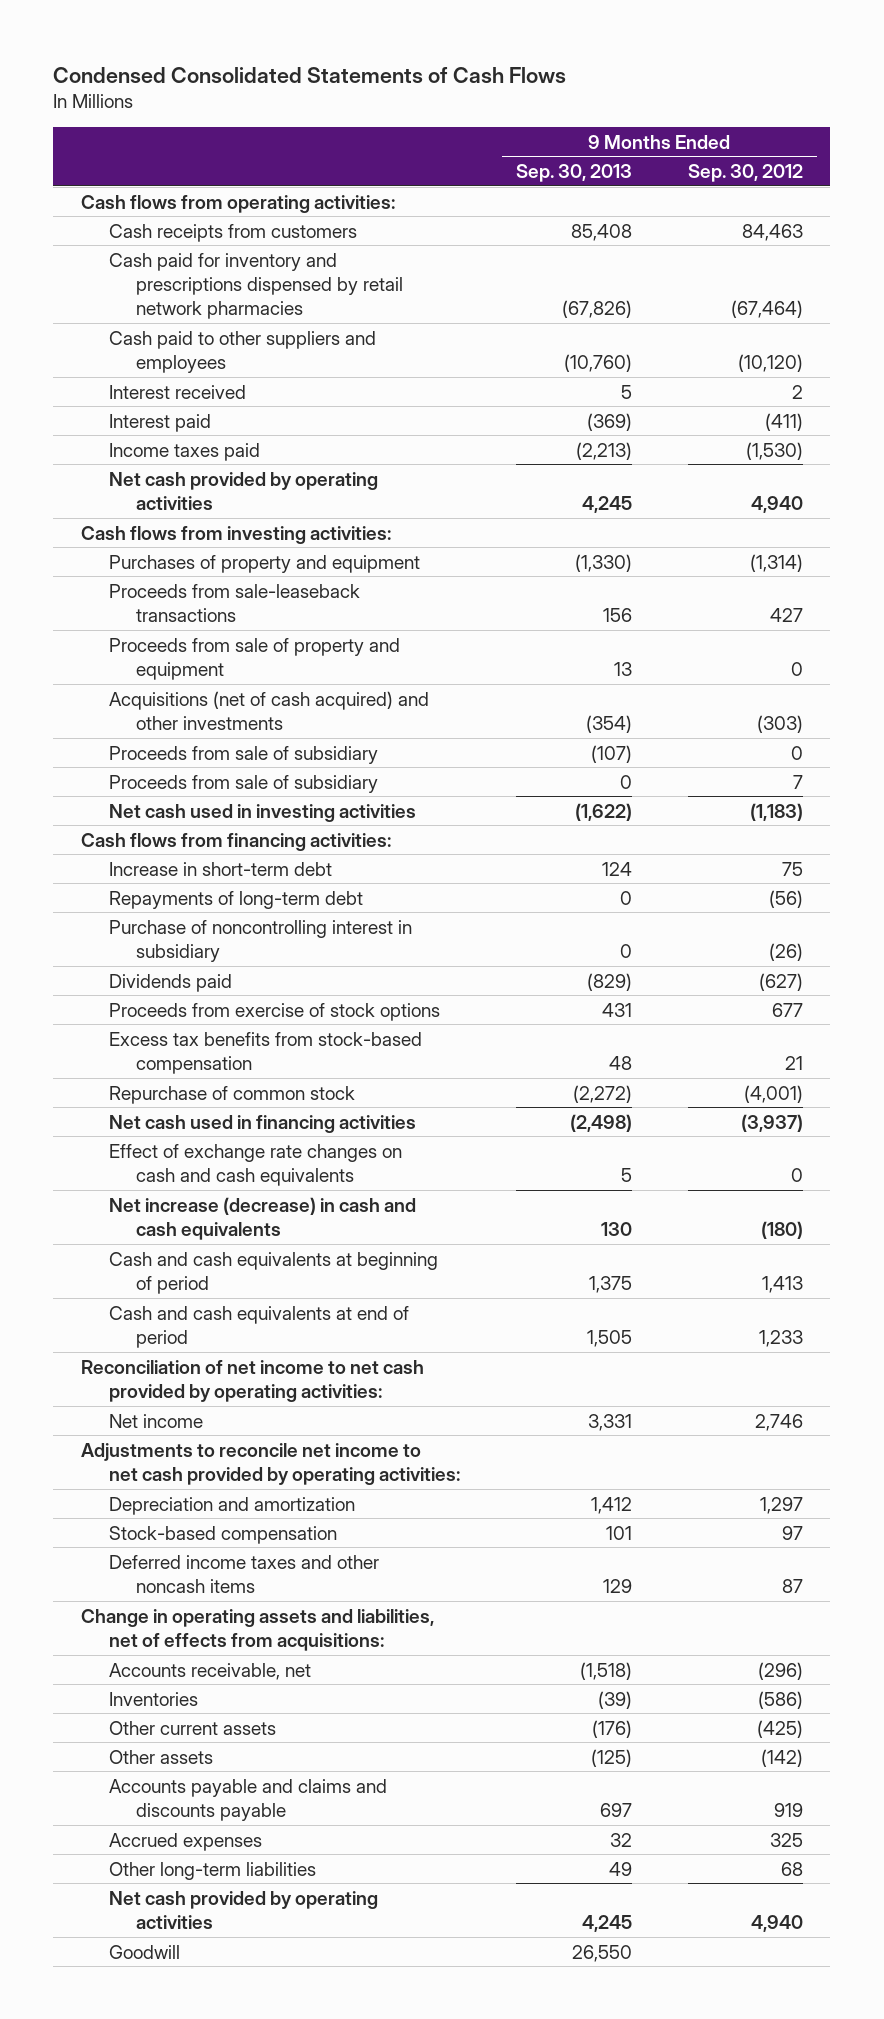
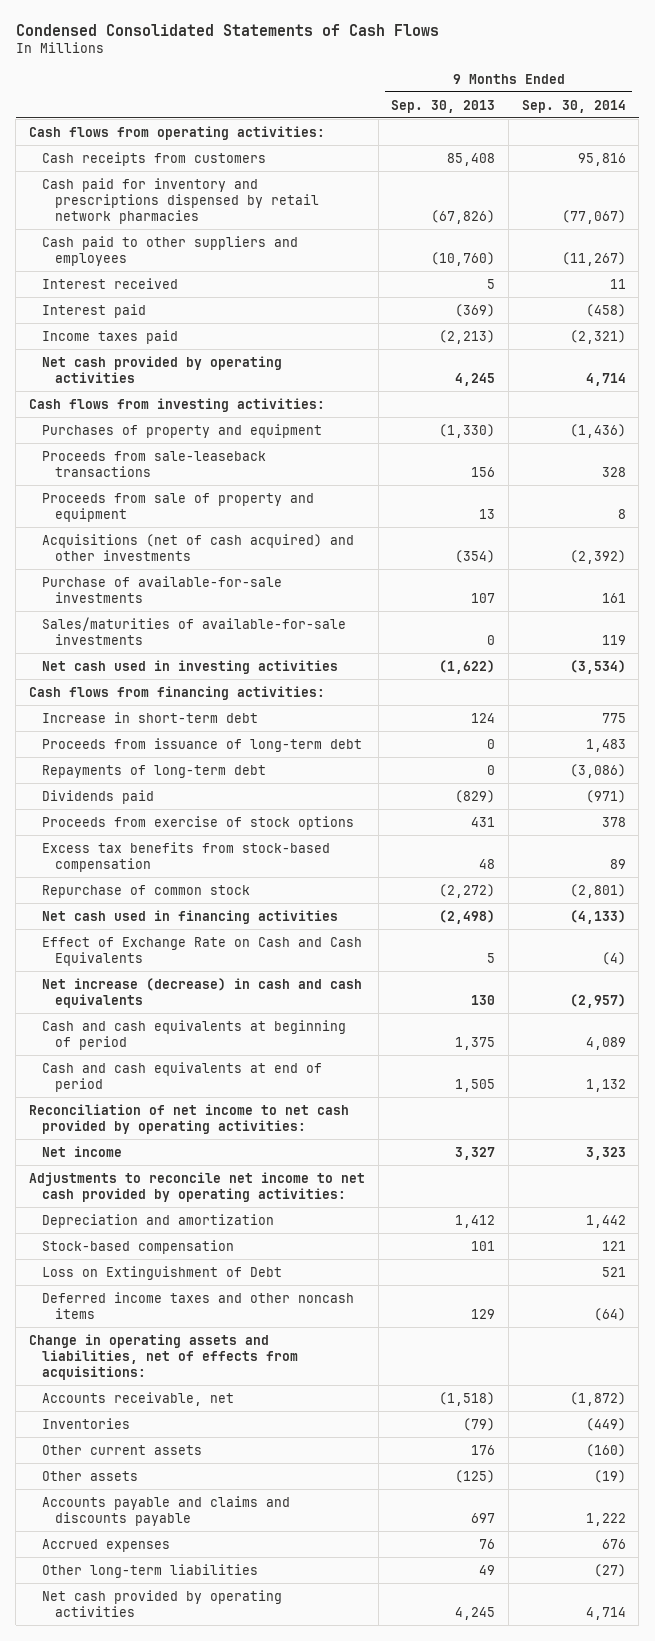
[687,163,803,182] Sep. 30, 2012 -> none
none -> [521,99,626,113] Sep. 30, 2014
[108,745,378,764] Proceeds from sale of subsidiary -> none
[108,774,378,793] Proceeds from sale of subsidiary -> none
none -> [41,575,282,603] Purchase of available-for-sale investments
none -> [41,616,346,645] Sales/maturities of available-for-sale investments
none -> [41,737,362,752] Proceeds from issuance of long-term debt
[108,919,412,962] Purchase of noncontrolling interest in subsidiary -> none
[108,1143,402,1186] Effect of exchange rate changes on cash and cash equivalents -> [41,936,362,966] Effect of Exchange Rate on Cash and Cash Equivalents
[587,1413,632,1431] 3,331 -> [455,1146,496,1160] 3,327
none -> [41,1265,282,1280] Loss on Extinguishment of Debt
[597,1690,632,1709] (39) -> [463,1417,496,1431] (79)
[591,1719,632,1738] (176) -> [471,1444,496,1455] 176
[609,1832,632,1847] 32 -> [479,1538,496,1549] 76
[108,1944,180,1959] Goodwill -> none

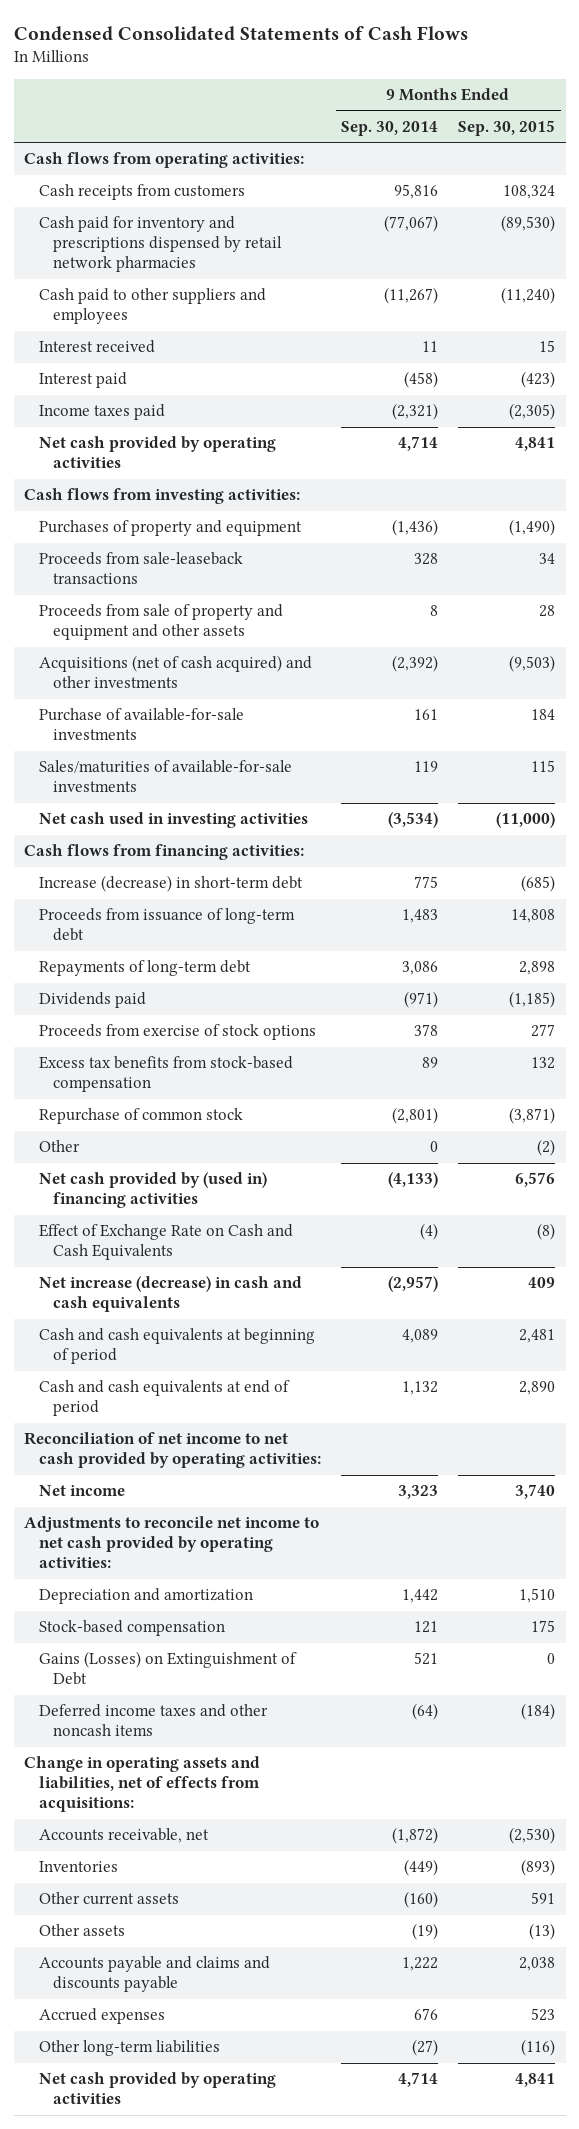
[391,99,496,113] Sep. 30, 2013 -> none
none -> [458,120,556,137] Sep. 30, 2015
[41,492,314,522] Proceeds from sale of property and equipment -> [38,604,283,641] Proceeds from sale of property and equipment and other assets
[41,711,258,723] Increase in short-term debt -> [38,875,303,893] Increase (decrease) in short-term debt
[569,763,626,778] (3,086) -> [402,961,439,976] 3,086
none -> [38,1140,80,1153] Other
[41,909,338,924] Net cash used in financing activities -> [38,1172,267,1209] Net cash provided by (used in) financing activities
[41,1265,282,1280] Loss on Extinguishment of Debt -> [38,1651,297,1686] Gains (Losses) on Extinguishment of Debt

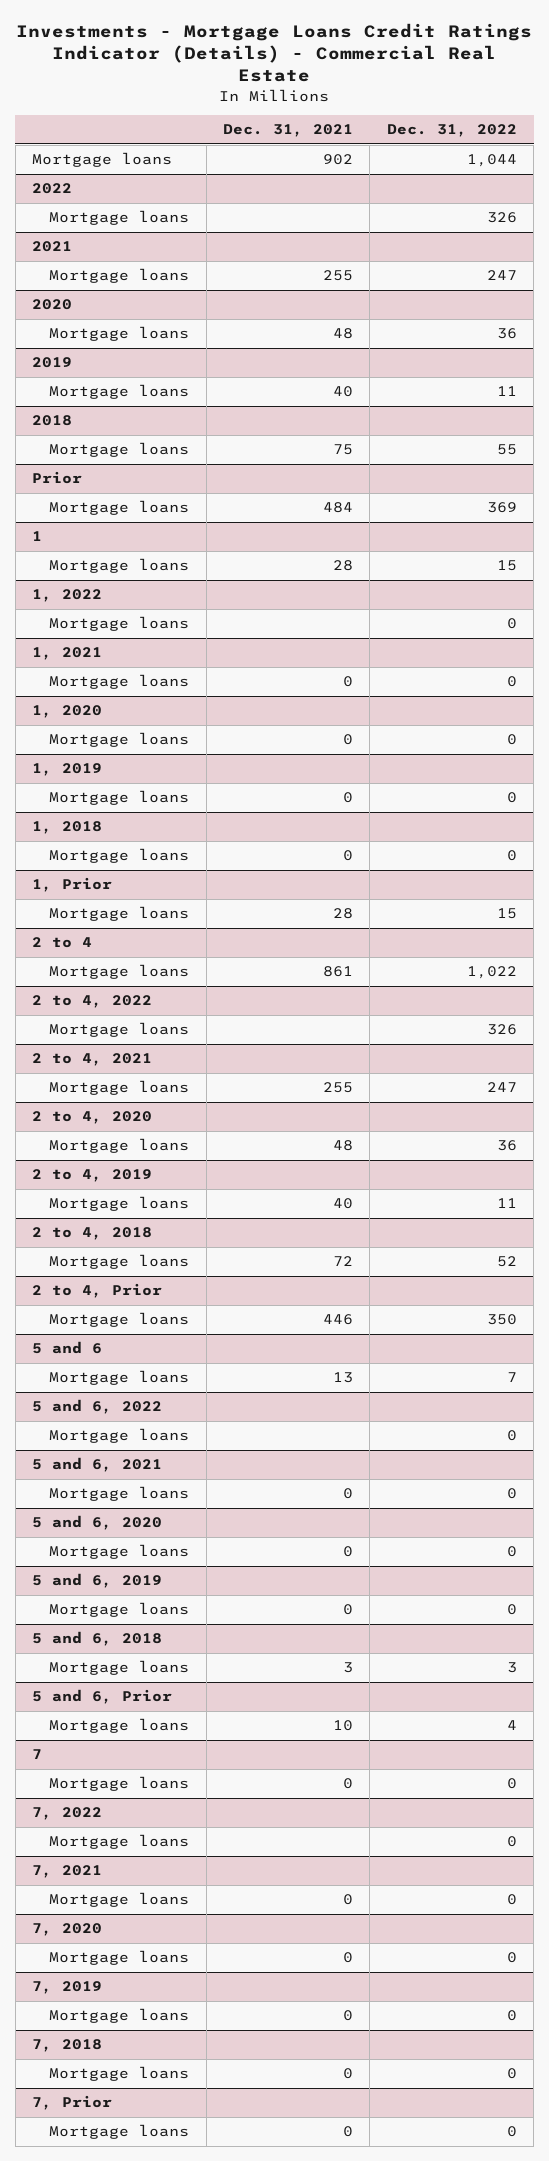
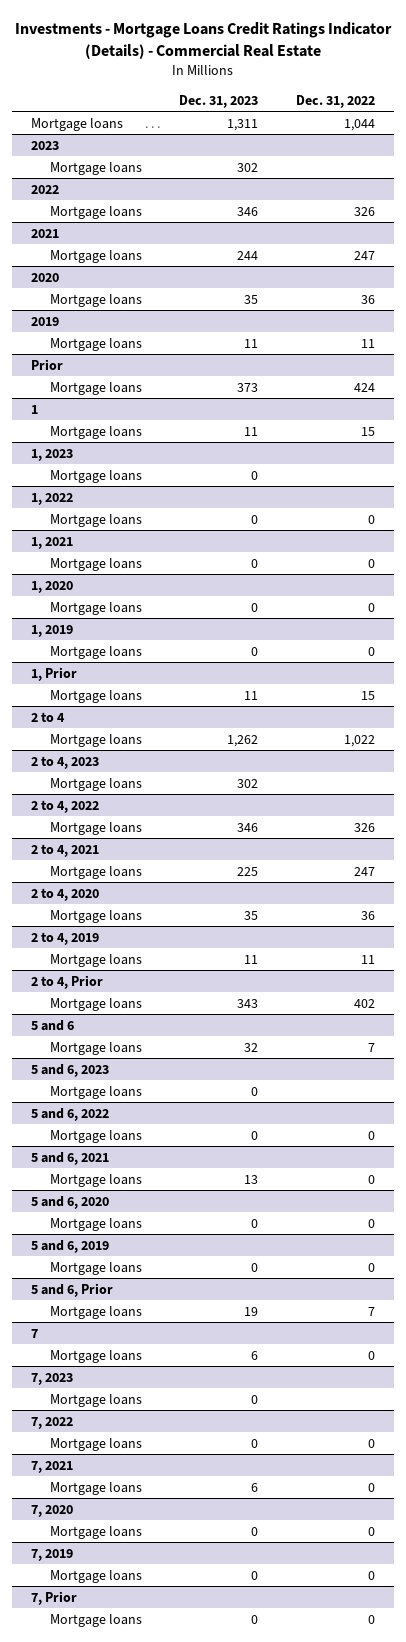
[223,124,354,138] Dec. 31, 2021 -> none
none -> [179,94,259,108] Dec. 31, 2023
none -> [30,140,59,150] 2023
none -> [49,161,142,175] Mortgage loans
[31,415,72,427] 2018 -> none
[49,442,190,458] Mortgage loans -> none
[486,502,517,514] 369 -> [353,382,375,392] 424
none -> [30,448,73,461] 1, 2023
none -> [49,469,142,483] Mortgage loans
[31,821,102,835] 1, 2018 -> none
[49,848,190,864] Mortgage loans -> none
none -> [30,755,99,769] 2 to 4, 2023
none -> [49,777,142,791] Mortgage loans
[31,1227,152,1241] 2 to 4, 2018 -> none
[49,1254,190,1270] Mortgage loans -> none
[486,1314,517,1326] 350 -> [353,998,375,1008] 402
none -> [30,1063,109,1077] 5 and 6, 2023
none -> [49,1085,142,1099] Mortgage loans
[31,1631,162,1647] 5 and 6, 2018 -> none
[49,1660,190,1676] Mortgage loans -> none
[506,1720,517,1731] 4 -> [367,1306,375,1316] 7
none -> [30,1372,73,1385] 7, 2023
none -> [49,1393,142,1407] Mortgage loans
[31,2039,102,2053] 7, 2018 -> none
[49,2066,190,2082] Mortgage loans -> none

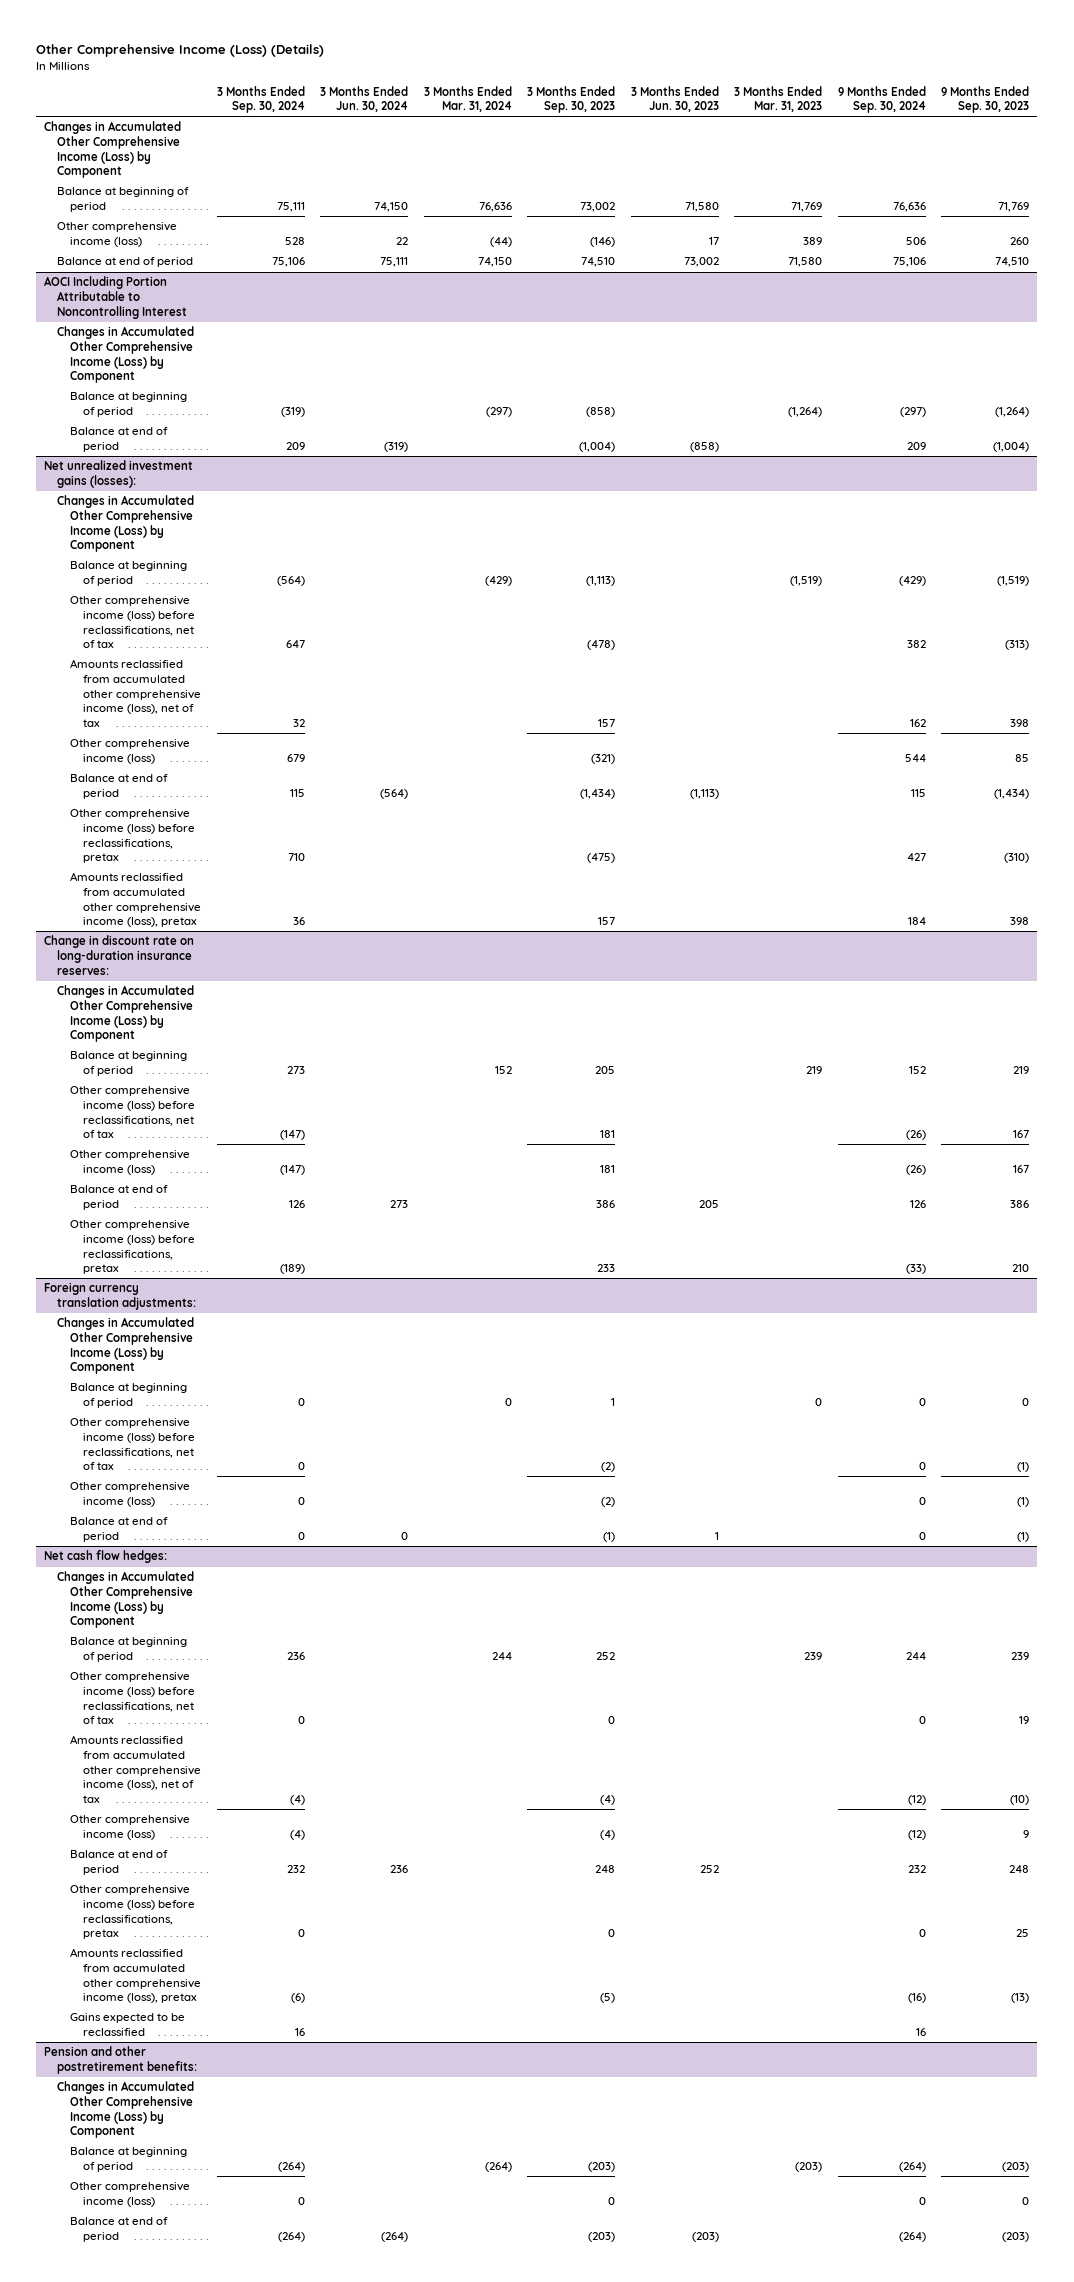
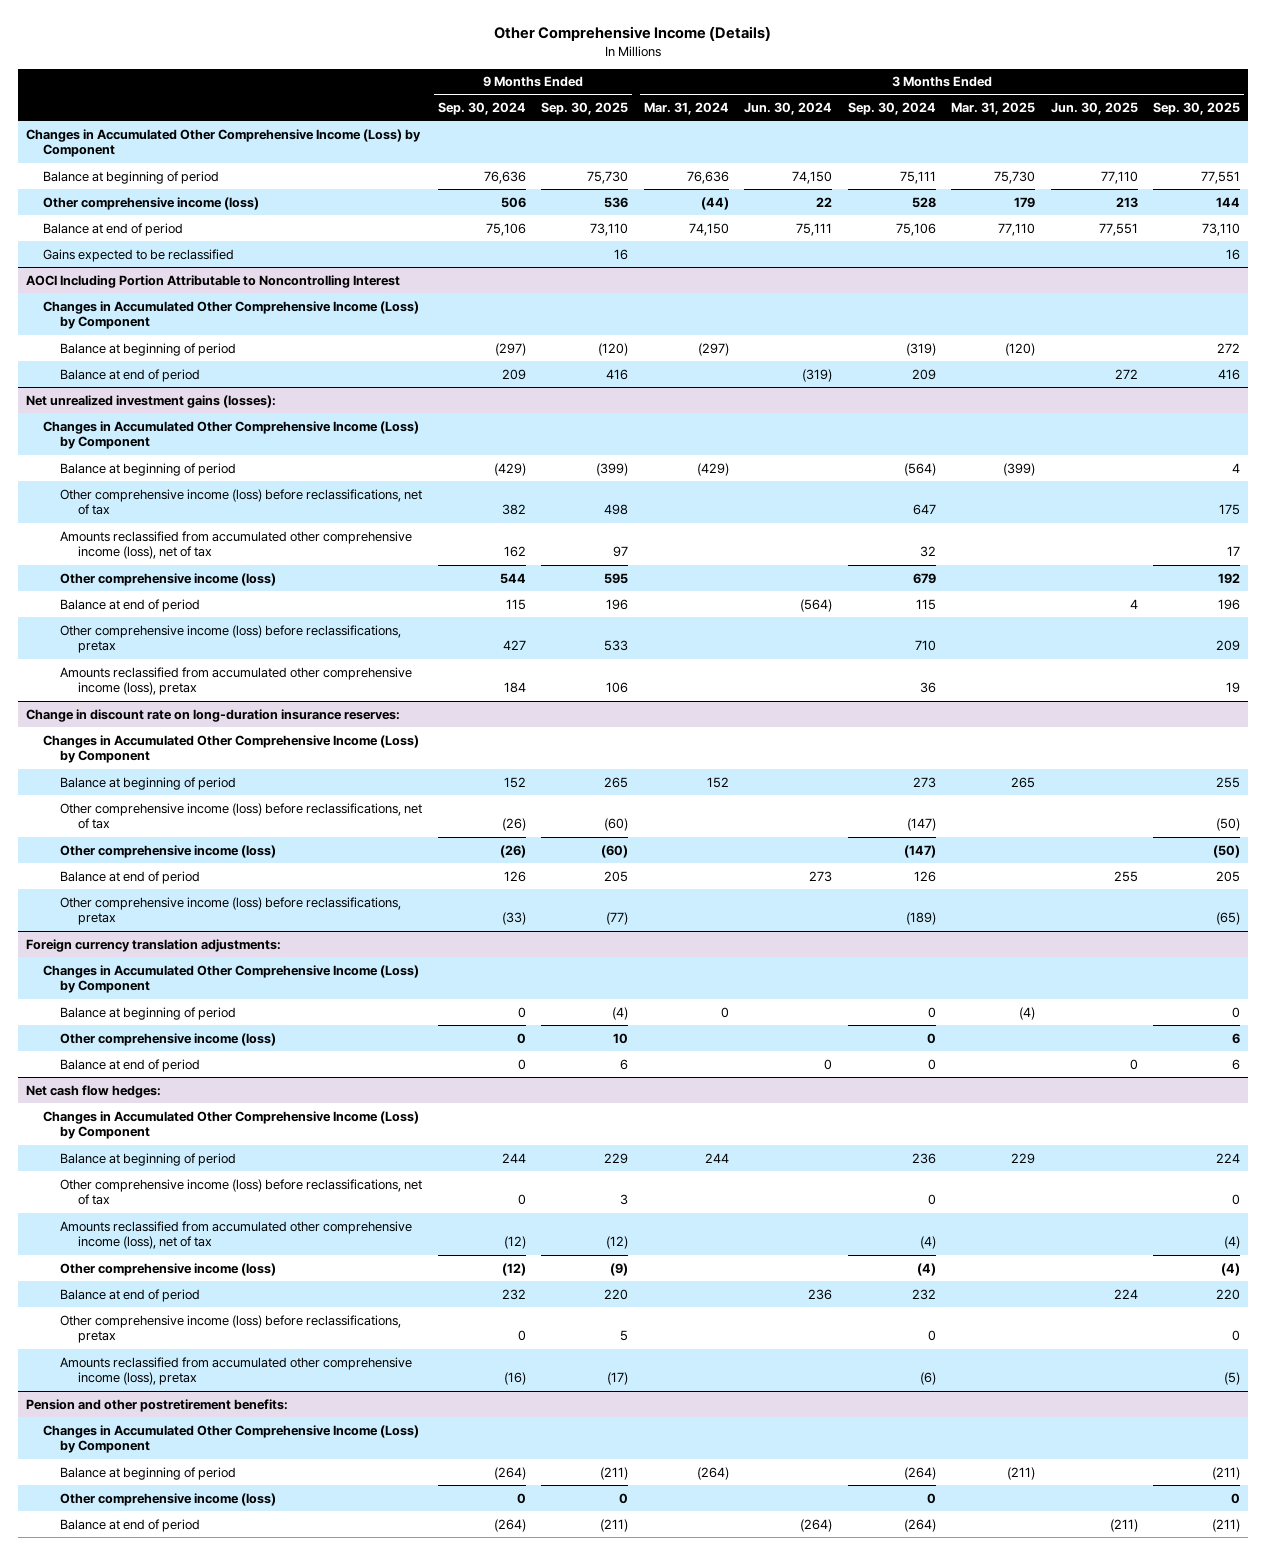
[36,44,325,58] Other Comprehensive Income (Loss) (Details) -> [493,26,771,42] Other Comprehensive Income (Details)
[527,85,616,114] 3 Months Ended Sep. 30, 2023 -> none
[630,85,719,113] 3 Months Ended Jun. 30, 2023 -> none
[734,85,823,113] 3 Months Ended Mar. 31, 2023 -> none
[941,85,1030,114] 9 Months Ended Sep. 30, 2023 -> none
none -> [541,102,629,116] Sep. 30, 2025
none -> [951,102,1036,116] Mar. 31, 2025
none -> [1050,102,1138,116] Jun. 30, 2025
none -> [1153,102,1241,116] Sep. 30, 2025
none -> [43,248,235,262] Gains expected to be reclassified
[70,1418,196,1471] Other comprehensive income (loss) before reclassifications, net of tax -> none
[70,2013,186,2036] Gains expected to be reclassified -> none

